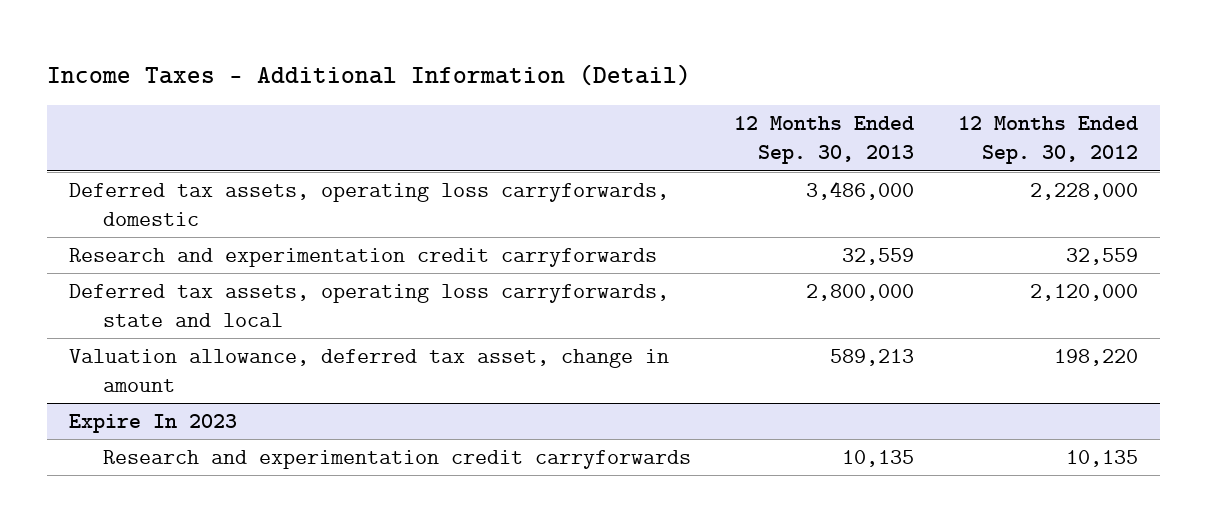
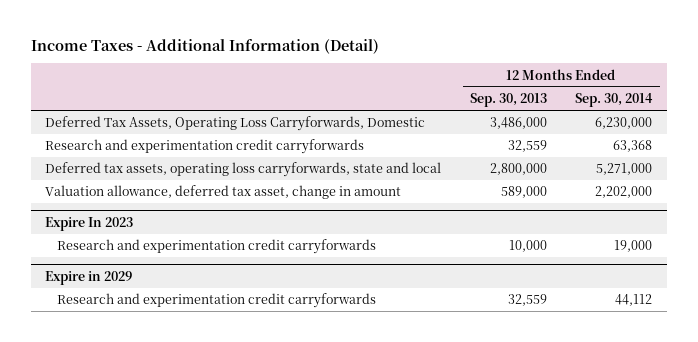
[958,116,1139,165] 12 Months Ended Sep. 30, 2012 -> none
none -> [575,93,654,108] Sep. 30, 2014
[69,183,670,226] Deferred tax assets, operating loss carryforwards, domestic -> [45,116,426,132] Deferred Tax Assets, Operating Loss Carryforwards, Domestic
[830,349,915,367] 589,213 -> [500,186,547,199] 589,000
[842,450,915,468] 10,135 -> [508,240,547,253] 10,000
none -> [45,270,133,285] Expire in 2029
none -> [56,293,376,309] Research and experimentation credit carryforwards

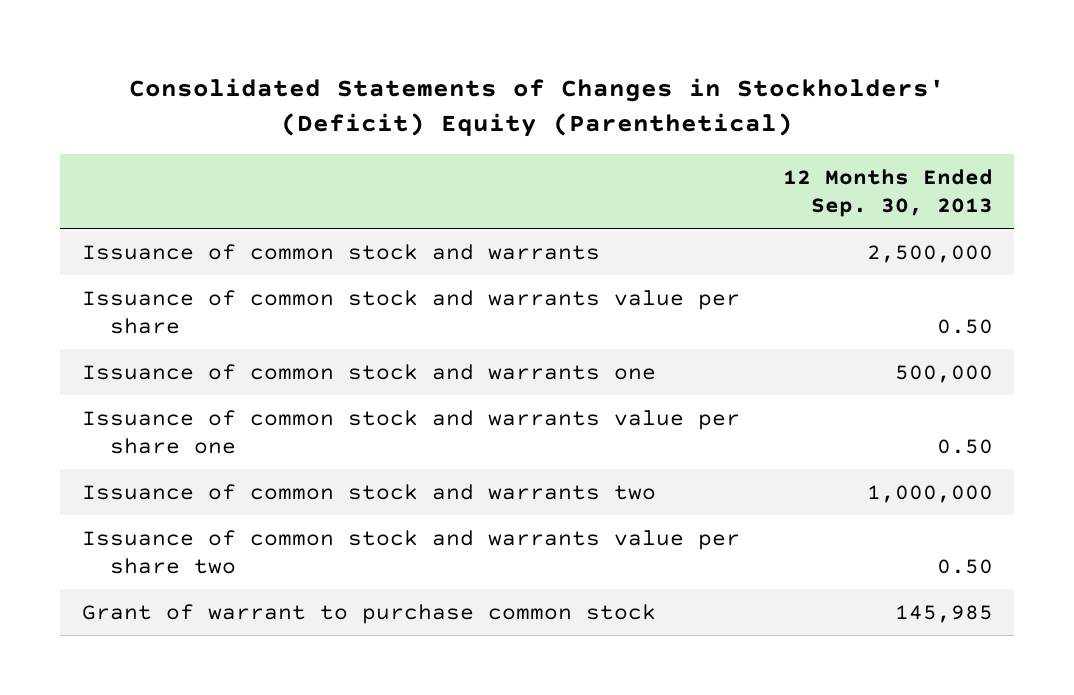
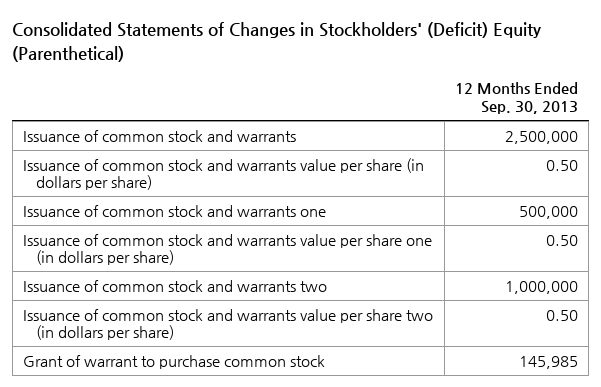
[81,289,740,334] Issuance of common stock and warrants value per share -> [23,157,425,191] Issuance of common stock and warrants value per share (in dollars per share)
[81,409,740,454] Issuance of common stock and warrants value per share one -> [23,233,433,266] Issuance of common stock and warrants value per share one (in dollars per share)
[81,529,740,574] Issuance of common stock and warrants value per share two -> [23,308,434,341] Issuance of common stock and warrants value per share two (in dollars per share)

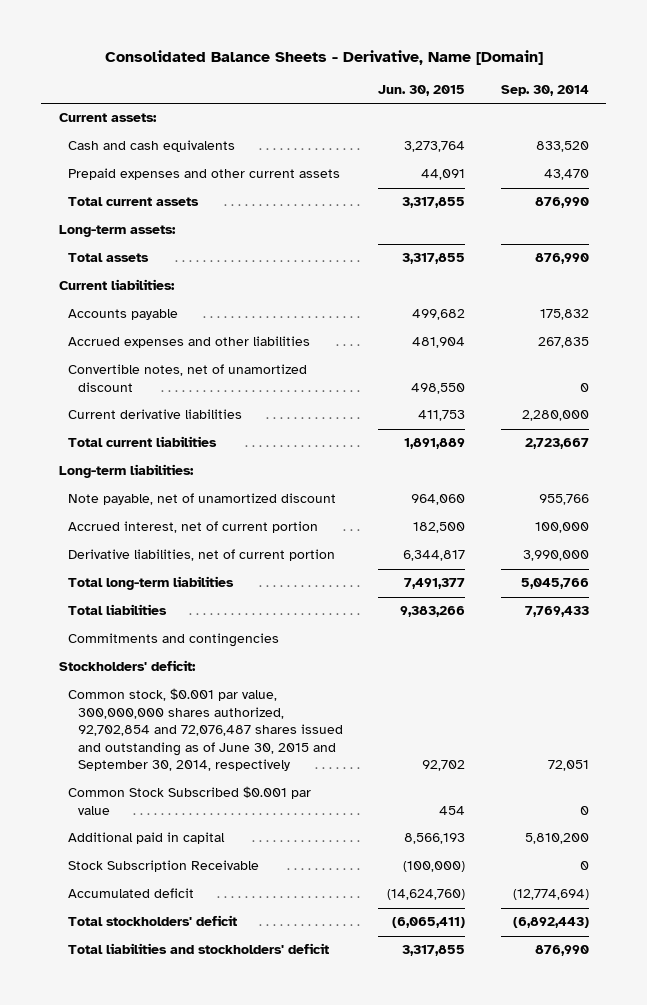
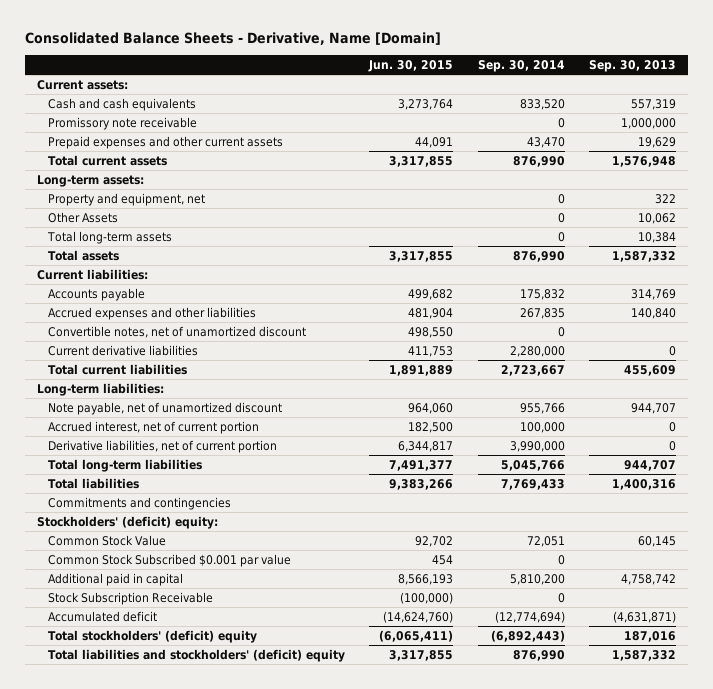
none -> [588,59,676,72] Sep. 30, 2013
none -> [48,116,198,130] Promissory note receivable
none -> [48,192,206,206] Property and equipment, net
none -> [48,211,119,223] Other Assets
none -> [47,230,173,244] Total long-term assets
[58,660,196,672] Stockholders' deficit: -> [37,515,219,529] Stockholders' (deficit) equity:
[68,688,343,772] Common stock, $0.001 par value, 300,000,000 shares authorized, 92,702,854 and 72,076,487 shares issued and outstanding as of June 30, 2015 and September 30, 2014, respectively -> [48,534,167,546] Common Stock Value
[68,915,238,927] Total stockholders' deficit -> [48,629,258,643] Total stockholders' (deficit) equity
[68,943,330,955] Total liabilities and stockholders' deficit -> [48,648,346,662] Total liabilities and stockholders' (deficit) equity

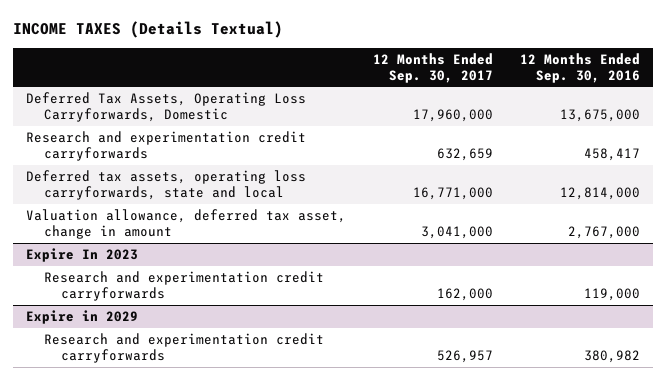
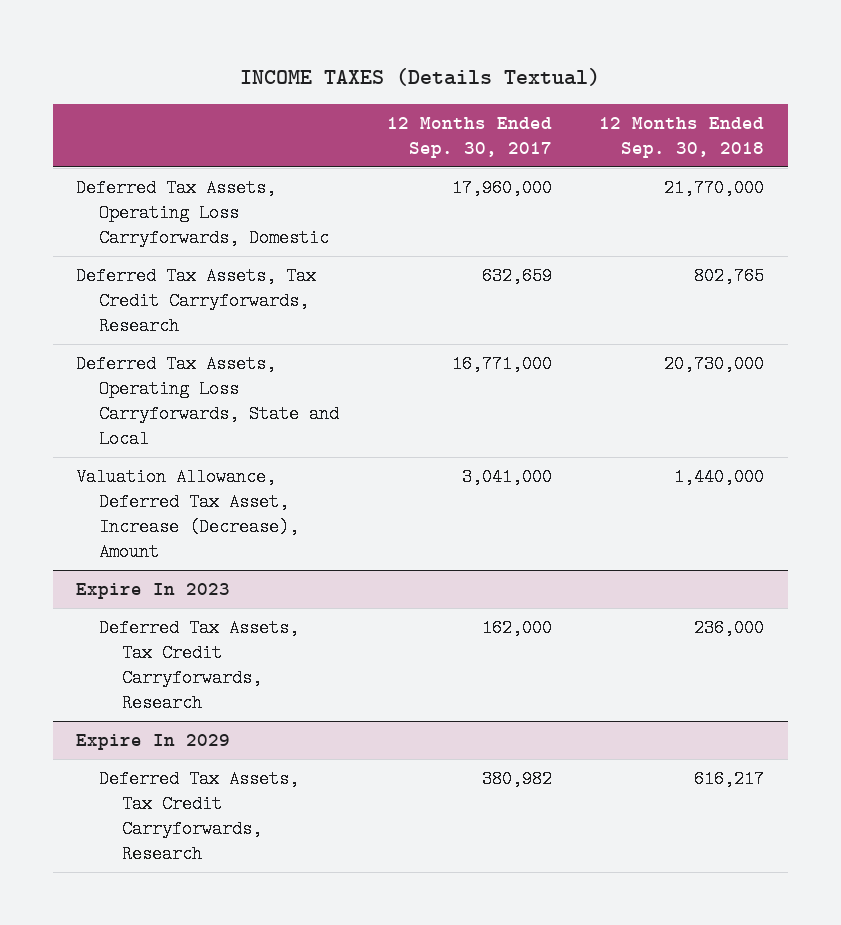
[519,52,640,83] 12 Months Ended Sep. 30, 2016 -> none
none -> [599,116,765,158] 12 Months Ended Sep. 30, 2018
[26,131,307,162] Research and experimentation credit carryforwards -> [76,266,317,336] Deferred Tax Assets, Tax Credit Carryforwards, Research
[26,170,307,201] Deferred tax assets, operating loss carryforwards, state and local -> [76,354,340,449] Deferred Tax Assets, Operating Loss Carryforwards, State and Local
[26,209,347,240] Valuation allowance, deferred tax asset, change in amount -> [76,467,300,562] Valuation Allowance, Deferred Tax Asset, Increase (Decrease), Amount
[43,271,324,302] Research and experimentation credit carryforwards -> [99,618,300,713] Deferred Tax Assets, Tax Credit Carryforwards, Research
[26,310,139,325] Expire in 2029 -> [76,733,231,750] Expire In 2029
[43,333,324,364] Research and experimentation credit carryforwards -> [99,769,300,864] Deferred Tax Assets, Tax Credit Carryforwards, Research
[436,350,493,364] 526,957 -> [481,769,552,788] 380,982

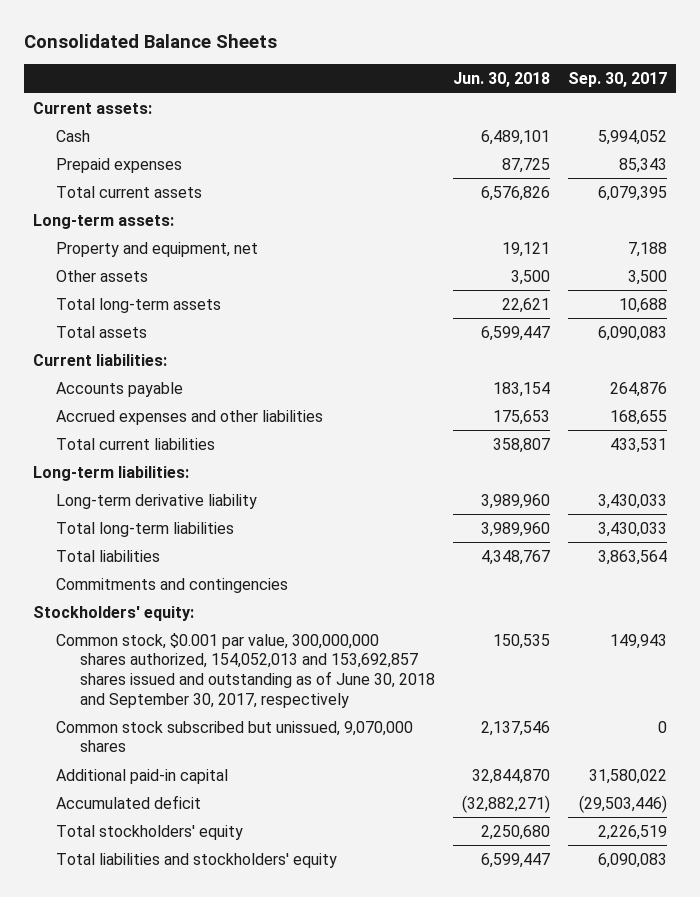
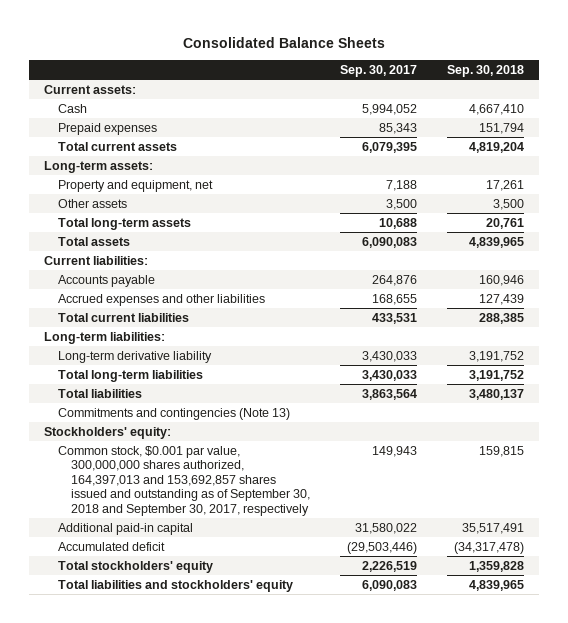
[453,72,551,88] Jun. 30, 2018 -> none
none -> [447,64,525,77] Sep. 30, 2018
[56,577,289,593] Commitments and contingencies -> [57,407,290,420] Commitments and contingencies (Note 13)
[56,720,414,753] Common stock subscribed but unissued, 9,070,000 shares -> none
[56,632,436,708] Common stock, $0.001 par value, 300,000,000 shares authorized, 154,052,013 and 153,692,857 shares issued and outstanding as of June 30, 2018 and September 30, 2017, respectively -> [57,445,311,516] Common stock, $0.001 par value, 300,000,000 shares authorized, 164,397,013 and 153,692,857 shares issued and outstanding as of September 30, 2018 and September 30, 2017, respectively

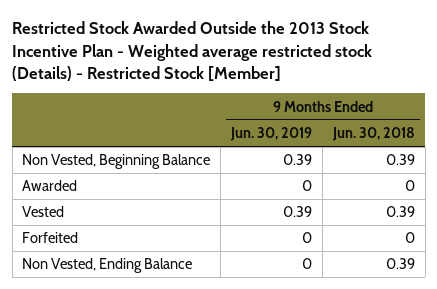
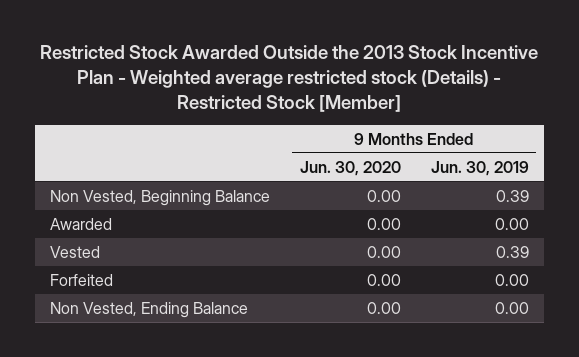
[331,127,415,142] Jun. 30, 2018 -> none
none -> [299,160,401,176] Jun. 30, 2020
[302,180,313,192] 0 -> [494,217,529,230] 0.00
[302,232,313,244] 0 -> [494,273,529,286] 0.00
[302,258,313,270] 0 -> [494,301,529,314] 0.00

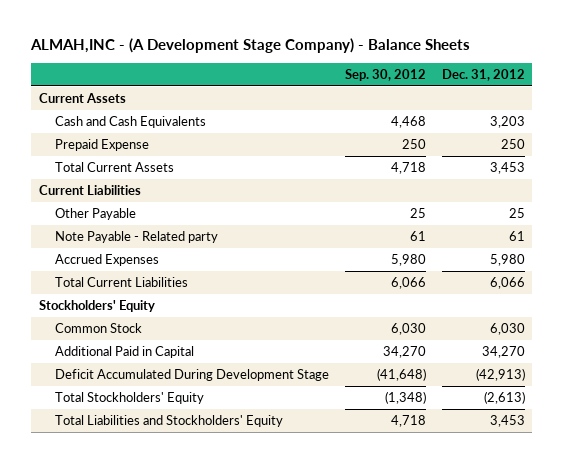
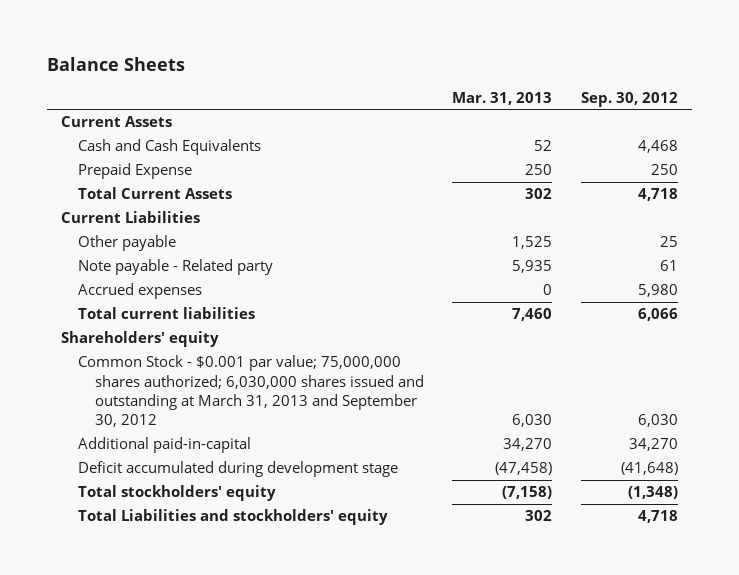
[29,38,470,54] ALMAH,INC - (A Development Stage Company) - Balance Sheets -> [47,56,186,71] Balance Sheets
[441,68,525,81] Dec. 31, 2012 -> none
none -> [452,91,553,105] Mar. 31, 2013
[55,207,137,220] Other Payable -> [78,235,177,252] Other payable
[55,230,219,243] Note Payable - Related party -> [78,259,274,276] Note payable - Related party
[55,253,160,266] Accrued Expenses -> [78,283,203,300] Accrued expenses
[55,276,189,287] Total Current Liabilities -> [78,307,256,320] Total current liabilities
[38,299,155,312] Stockholders' Equity -> [61,331,220,348] Shareholders' equity
[55,322,143,333] Common Stock -> [78,355,425,428] Common Stock - $0.001 par value; 75,000,000 shares authorized; 6,030,000 shares issued and outstanding at March 31, 2013 and September 30, 2012
[55,345,195,358] Additional Paid in Capital -> [78,437,252,454] Additional paid-in-capital
[55,368,330,381] Deficit Accumulated During Development Stage -> [78,461,399,478] Deficit accumulated during development stage
[55,391,205,404] Total Stockholders' Equity -> [78,485,277,502] Total stockholders' equity
[55,414,284,427] Total Liabilities and Stockholders' Equity -> [78,509,389,526] Total Liabilities and stockholders' equity

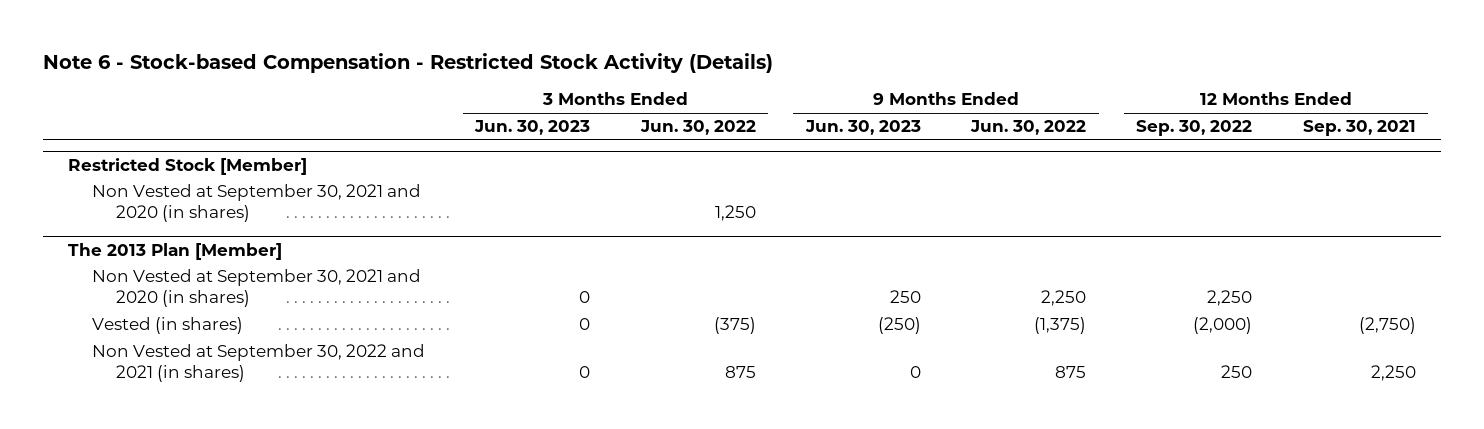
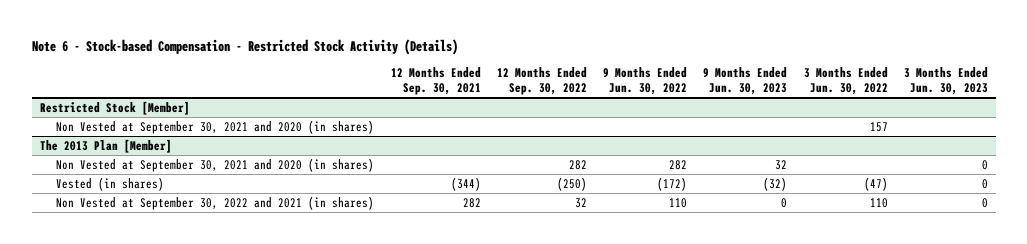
[714,205,756,222] 1,250 -> [869,121,888,132] 157
[889,290,921,304] 250 -> [775,159,788,170] 32
[1041,290,1087,307] 2,250 -> [669,159,688,170] 282
[1207,290,1253,307] 2,250 -> [568,159,587,170] 282
[713,317,756,335] (375) -> [863,176,888,191] (47)
[877,317,921,335] (250) -> [763,176,788,191] (32)
[1034,317,1087,335] (1,375) -> [657,176,688,191] (172)
[1193,317,1253,335] (2,000) -> [556,176,587,191] (250)
[1358,317,1416,335] (2,750) -> [450,176,481,191] (344)
[724,366,756,379] 875 -> [869,197,888,208] 110
[1055,366,1087,379] 875 -> [669,197,688,208] 110
[1221,365,1253,379] 250 -> [574,197,587,208] 32
[1370,365,1416,382] 2,250 -> [462,197,481,208] 282

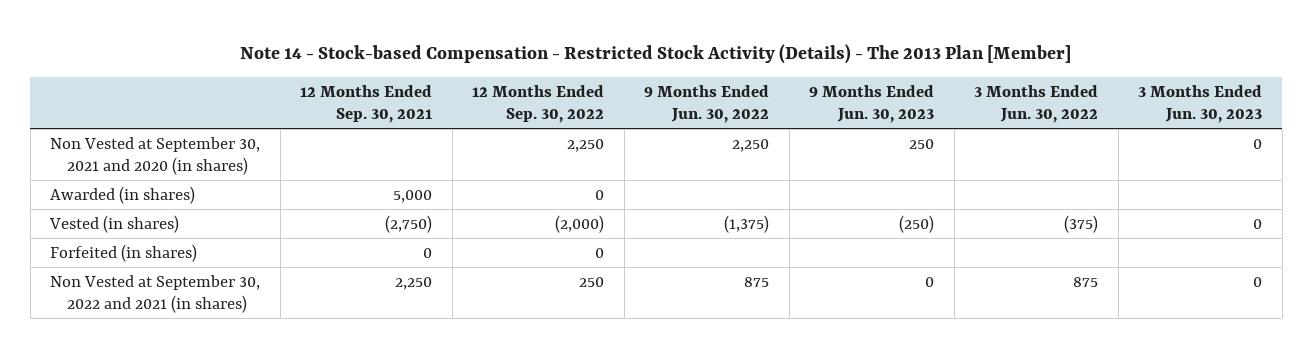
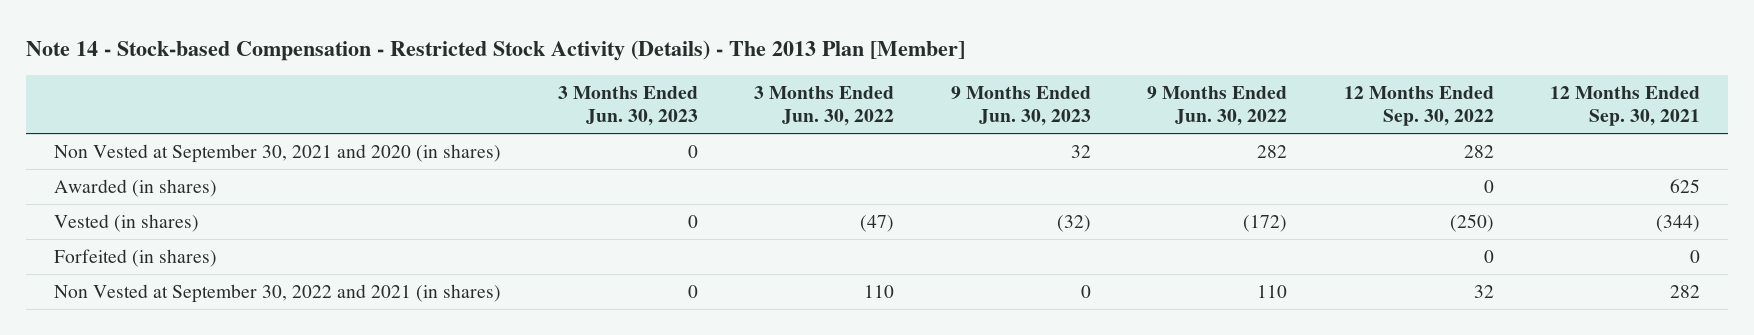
[567,138,605,152] 2,250 -> [1463,145,1494,159] 282
[732,138,770,152] 2,250 -> [1257,145,1288,159] 282
[909,138,935,149] 250 -> [1070,145,1091,159] 32
[393,189,433,203] 5,000 -> [1670,179,1701,194] 625
[385,214,433,233] (2,750) -> [1656,215,1701,233] (344)
[555,214,605,233] (2,000) -> [1449,214,1494,233] (250)
[724,214,770,233] (1,375) -> [1243,215,1288,233] (172)
[899,214,935,233] (250) -> [1056,215,1091,233] (32)
[1064,214,1099,233] (375) -> [860,215,895,233] (47)
[395,276,433,290] 2,250 -> [1670,285,1701,299] 282
[579,276,605,287] 250 -> [1473,285,1494,299] 32
[744,276,770,287] 875 -> [1257,285,1288,299] 110
[1073,276,1099,287] 875 -> [864,285,895,299] 110

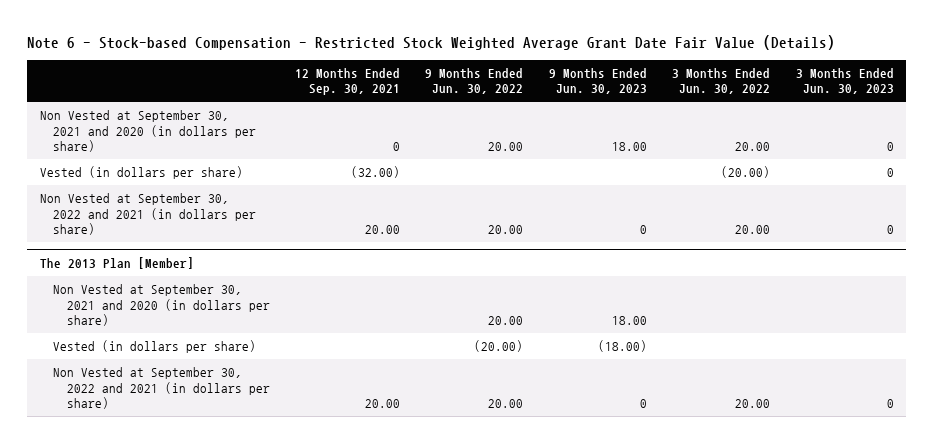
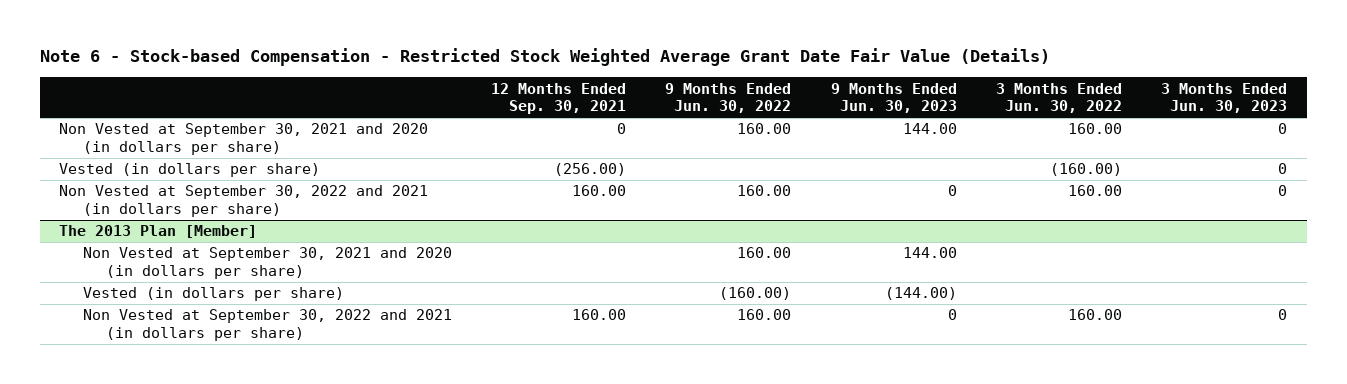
[488,142,524,152] 20.00 -> [737,123,792,135] 160.00
[611,142,647,152] 18.00 -> [902,123,957,135] 144.00
[735,142,771,152] 20.00 -> [1068,123,1123,135] 160.00
[351,165,401,178] (32.00) -> [553,163,626,177] (256.00)
[721,165,771,178] (20.00) -> [1050,163,1123,177] (160.00)
[365,225,401,235] 20.00 -> [571,185,626,197] 160.00
[488,225,524,235] 20.00 -> [737,185,792,197] 160.00
[735,225,771,235] 20.00 -> [1068,185,1123,197] 160.00
[488,316,524,326] 20.00 -> [737,247,792,259] 160.00
[611,316,647,326] 18.00 -> [902,247,957,259] 144.00
[474,339,524,352] (20.00) -> [719,287,792,301] (160.00)
[597,339,647,352] (18.00) -> [884,287,957,301] (144.00)
[365,399,401,409] 20.00 -> [571,309,626,321] 160.00
[488,399,524,409] 20.00 -> [737,309,792,321] 160.00
[735,399,771,409] 20.00 -> [1068,309,1123,321] 160.00

